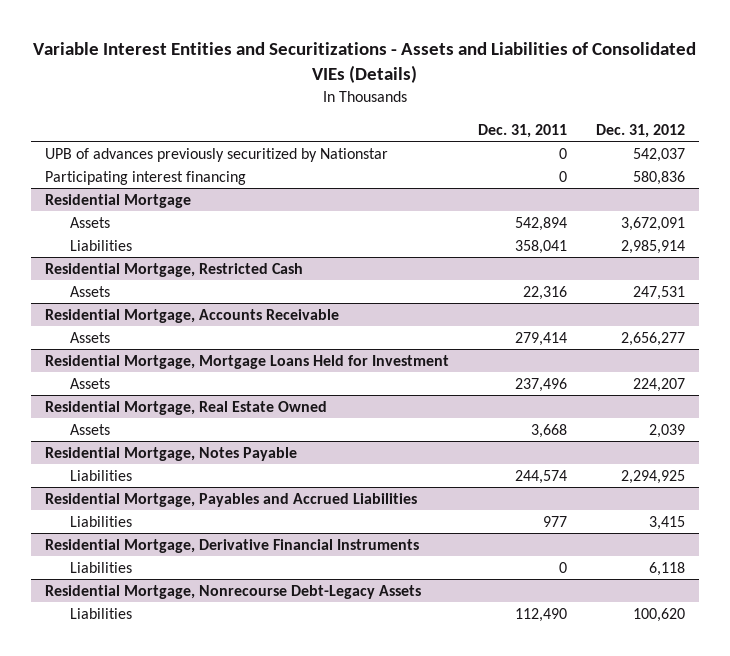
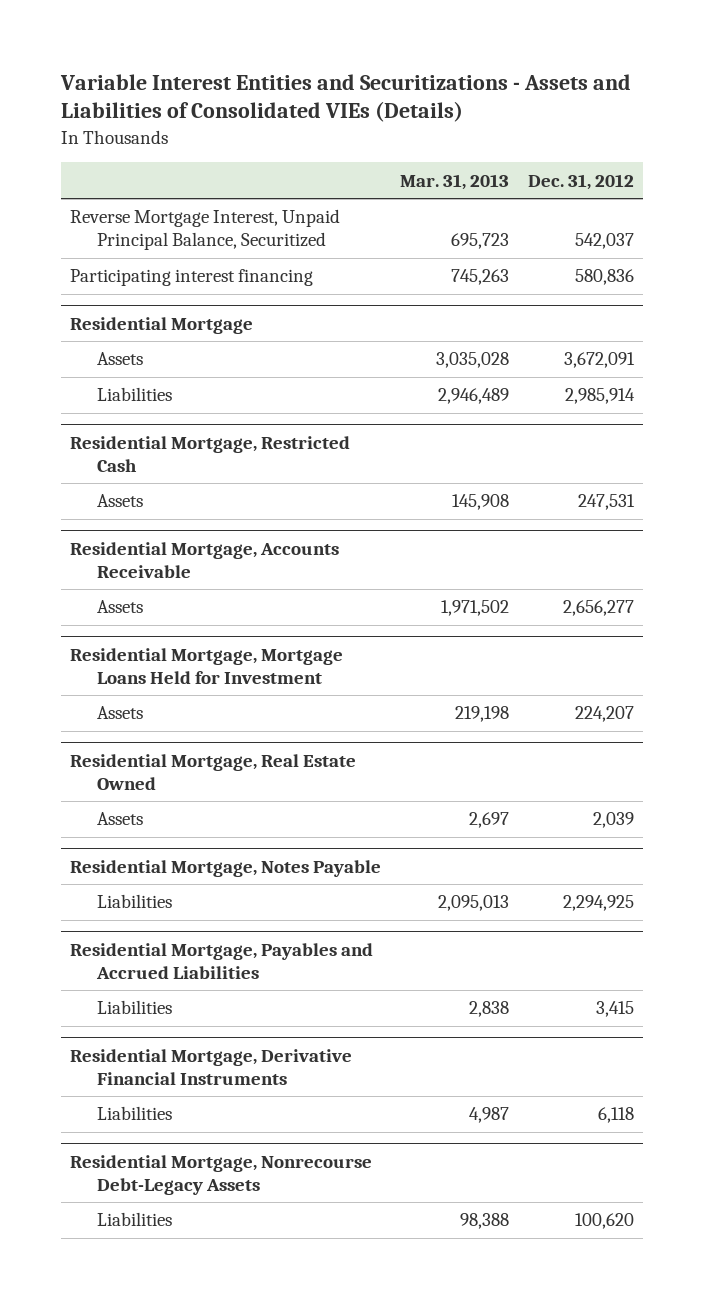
[477,123,567,138] Dec. 31, 2011 -> none
none -> [400,173,510,190] Mar. 31, 2013
[44,147,388,162] UPB of advances previously securitized by Nationstar -> [70,209,341,251] Reverse Mortgage Interest, Unpaid Principal Balance, Securitized

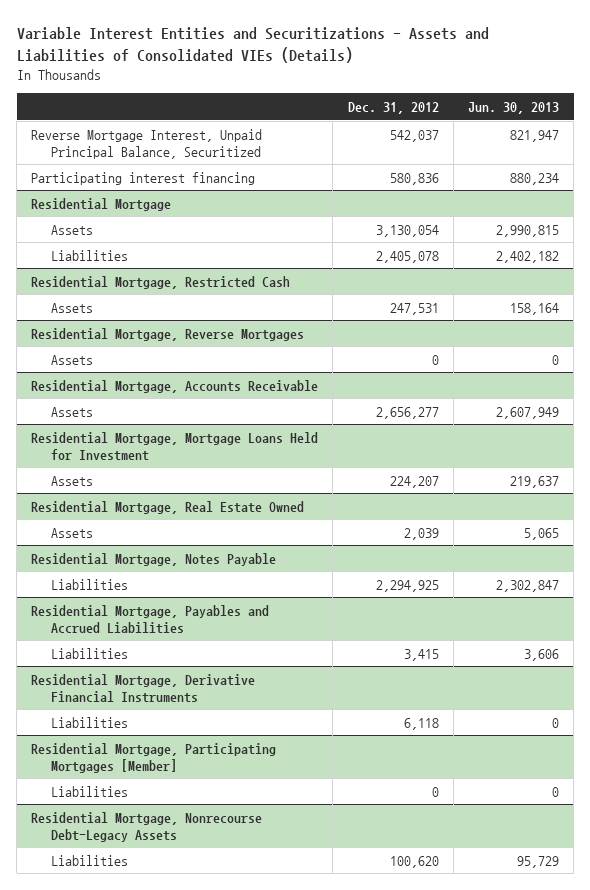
[400,173,510,190] Mar. 31, 2013 -> none
none -> [467,101,559,114] Jun. 30, 2013
[563,352,635,369] 3,672,091 -> [375,224,439,237] 3,130,054
[564,388,635,405] 2,985,914 -> [375,250,439,263] 2,405,078
none -> [31,327,305,341] Residential Mortgage, Reverse Mortgages
none -> [50,354,93,365] Assets
none -> [31,742,277,773] Residential Mortgage, Participating Mortgages [Member]
none -> [50,785,128,797] Liabilities

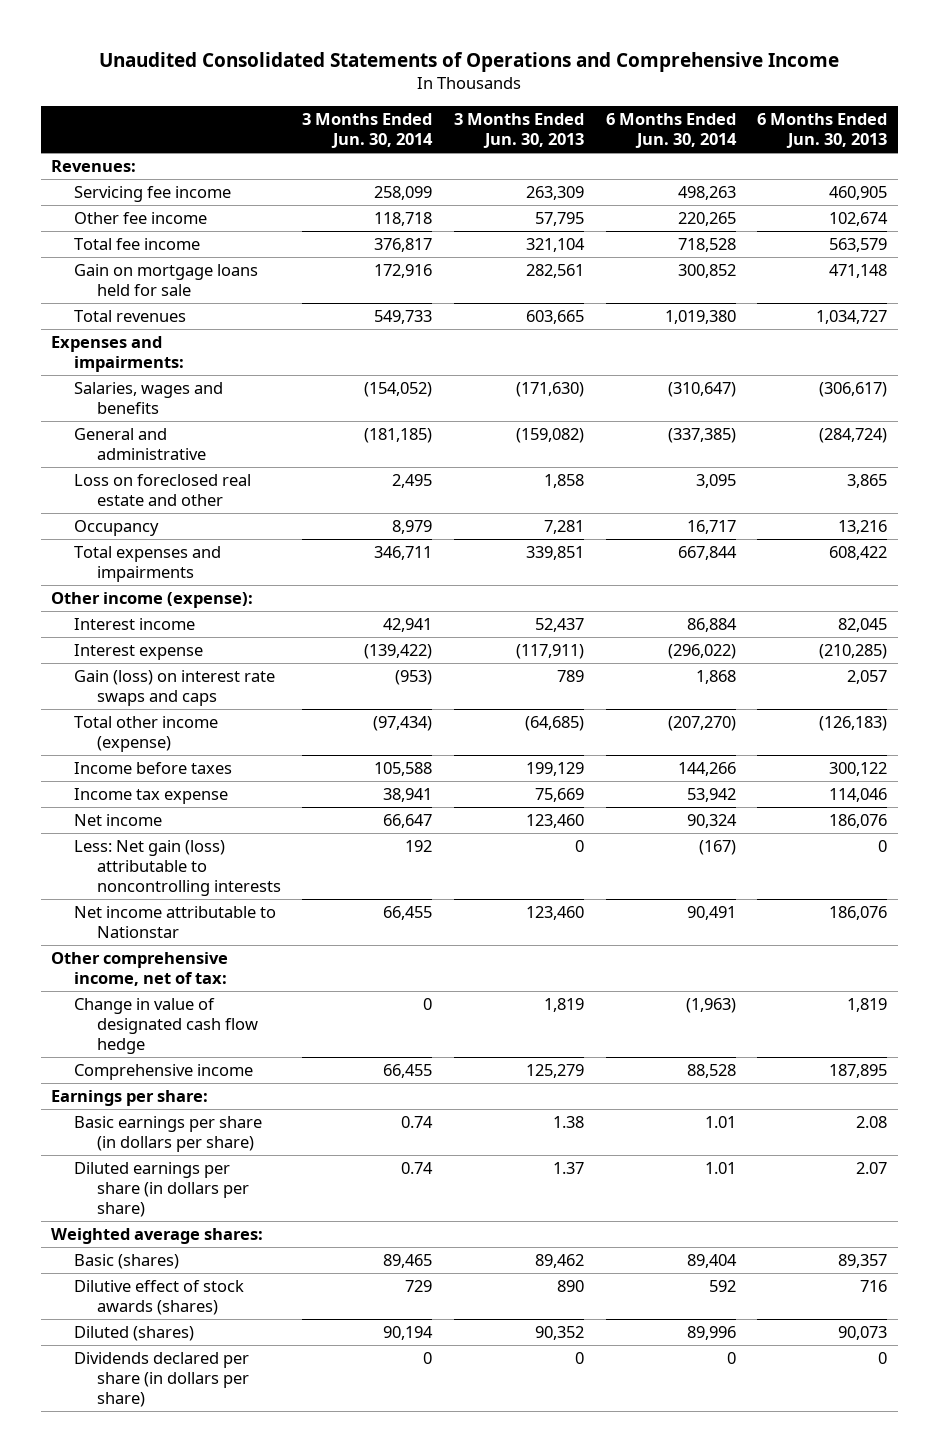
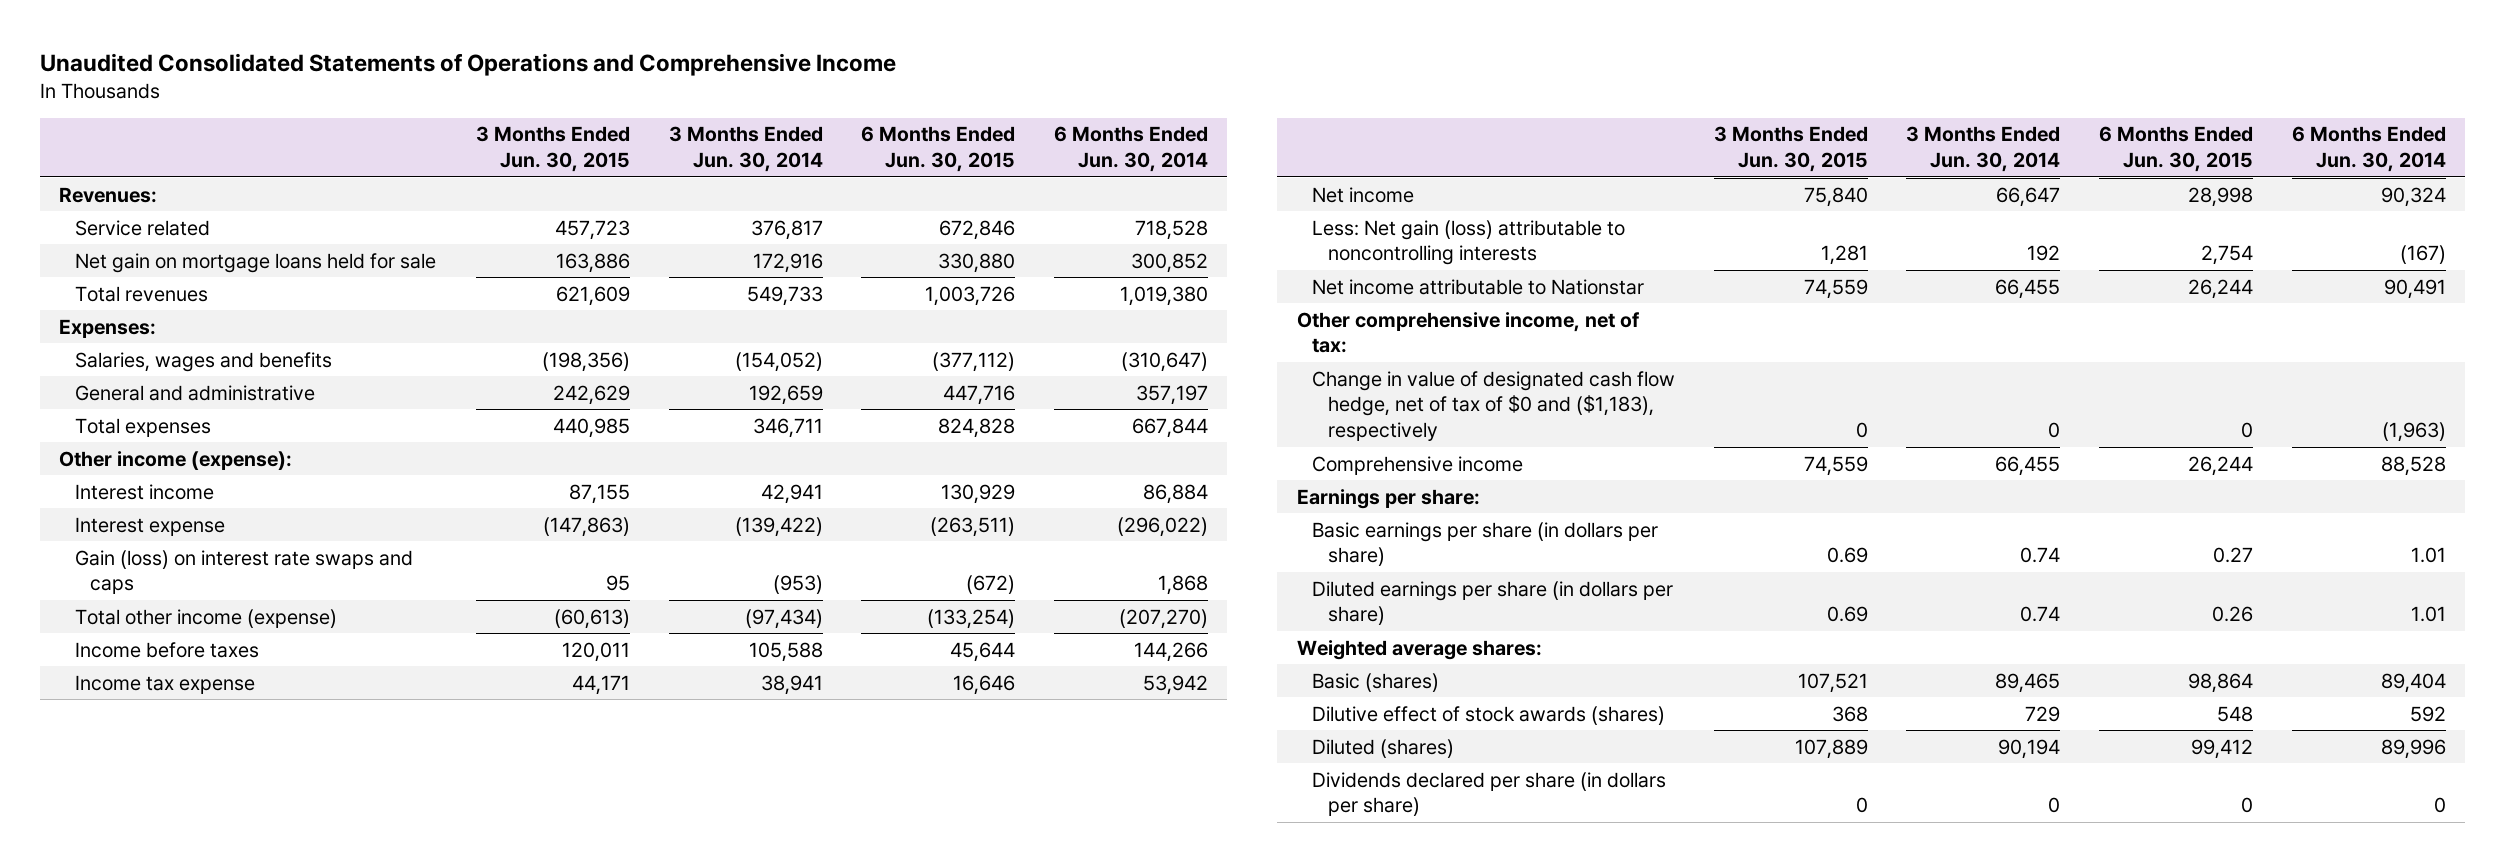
[453,112,584,149] 3 Months Ended Jun. 30, 2013 -> none
[757,112,888,149] 6 Months Ended Jun. 30, 2013 -> none
none -> [476,126,631,173] 3 Months Ended Jun. 30, 2015
none -> [861,126,1016,173] 6 Months Ended Jun. 30, 2015
[74,186,232,203] Servicing fee income -> none
[74,212,208,225] Other fee income -> none
[74,238,201,251] Total fee income -> [74,219,210,236] Service related
[74,264,259,297] Gain on mortgage loans held for sale -> [74,252,436,273] Net gain on mortgage loans held for sale
[51,336,185,373] Expenses and impairments: -> [59,318,157,338] Expenses:
[74,474,252,507] Loss on foreclosed real estate and other -> none
[74,520,160,537] Occupancy -> none
[364,428,433,444] (181,185) -> [748,384,823,405] 192,659
[667,428,736,444] (337,385) -> [1136,384,1209,405] 357,197
[74,546,222,583] Total expenses and impairments -> [74,417,211,437] Total expenses
[74,998,258,1055] Change in value of designated cash flow hedge -> [1312,370,1676,442] Change in value of designated cash flow hedge, net of tax of $0 and ($1,183), respectively

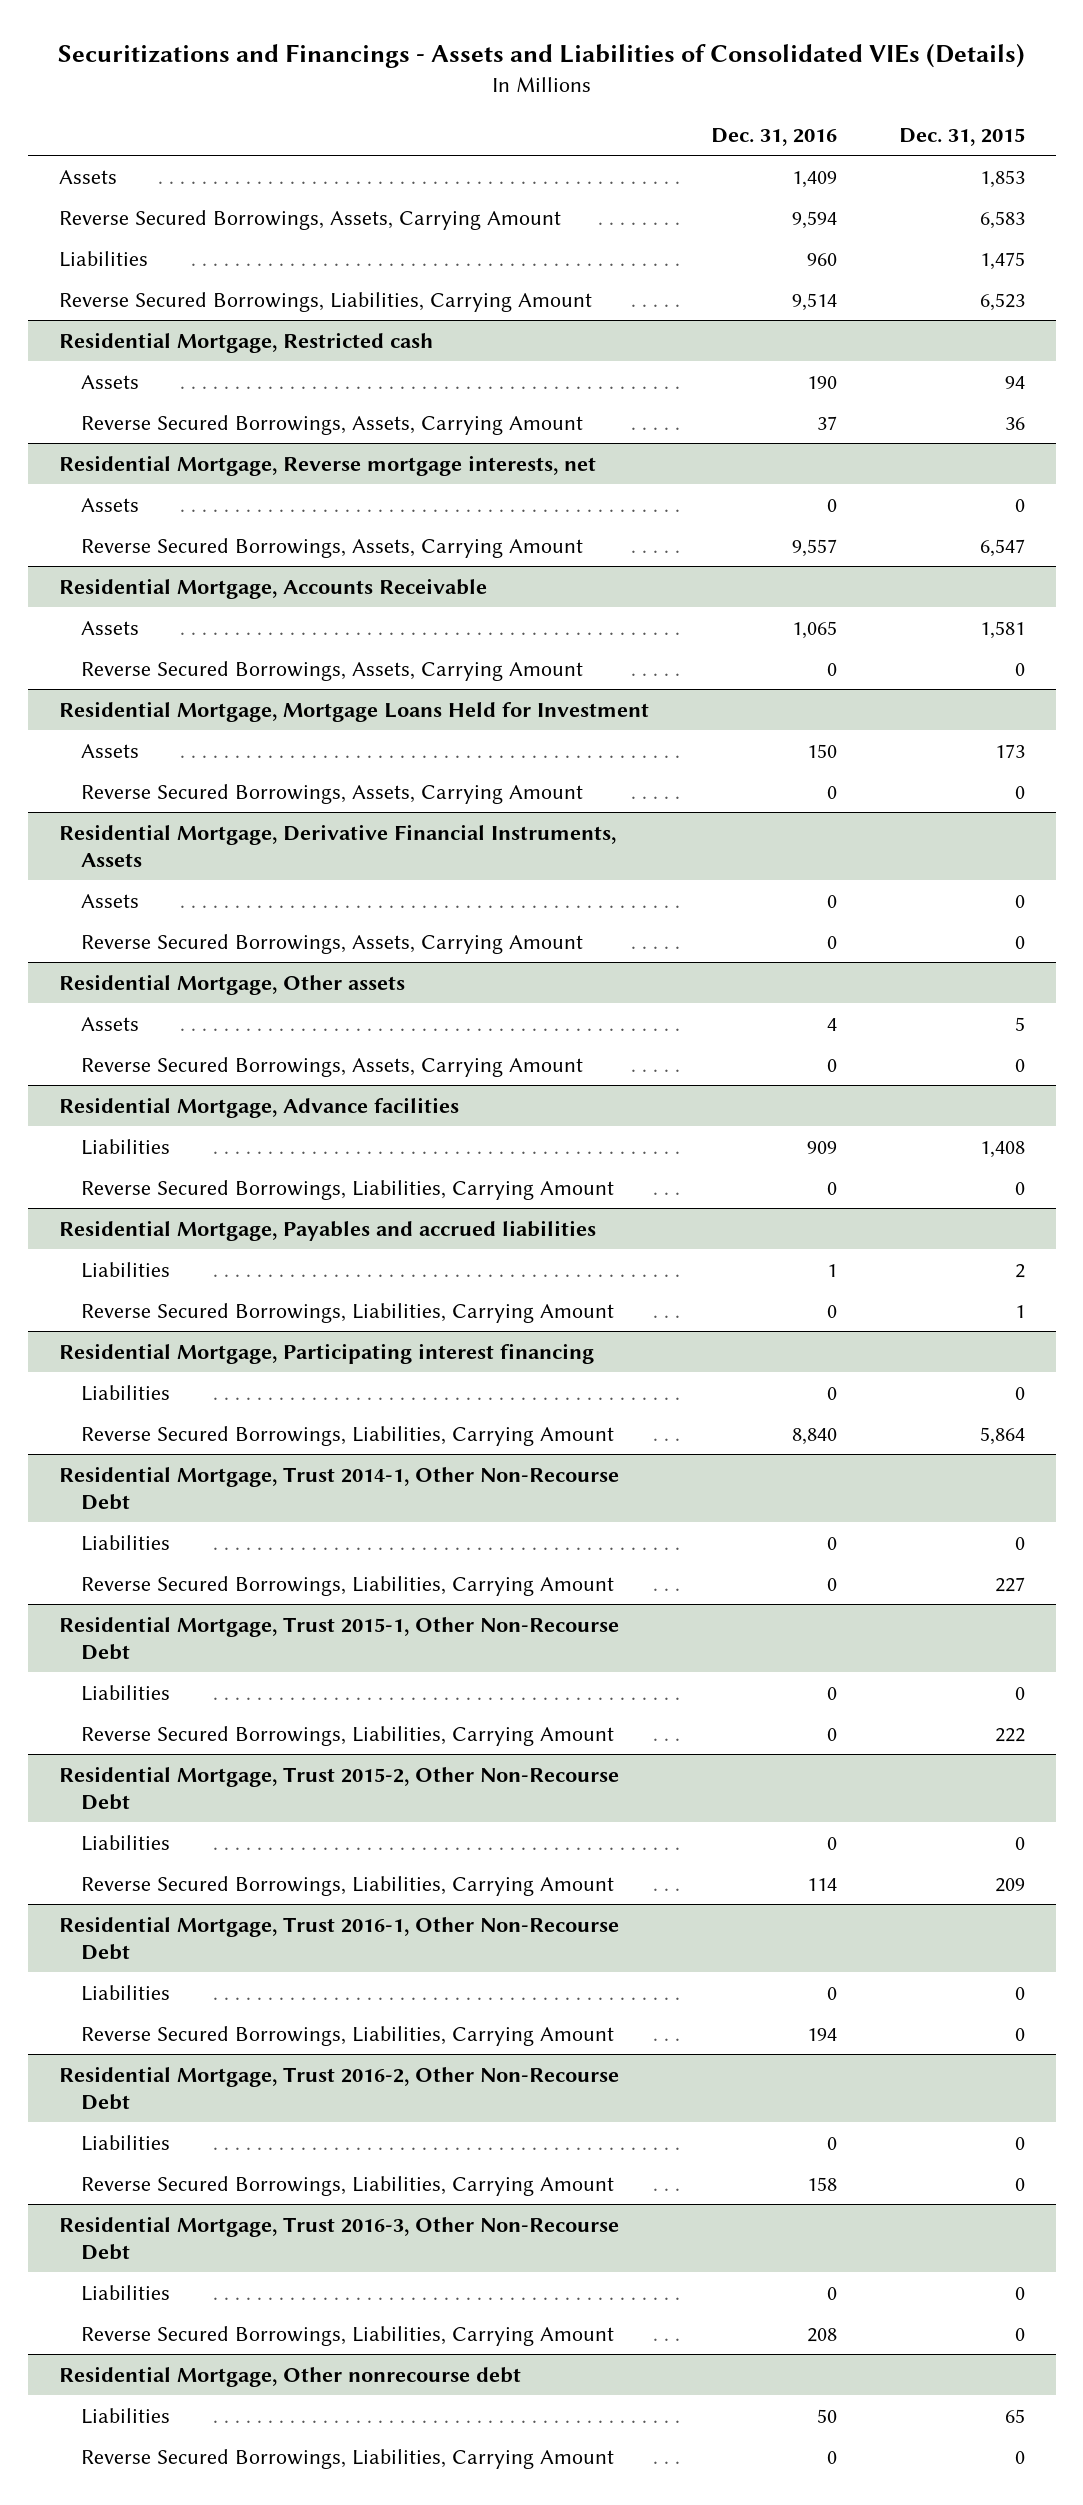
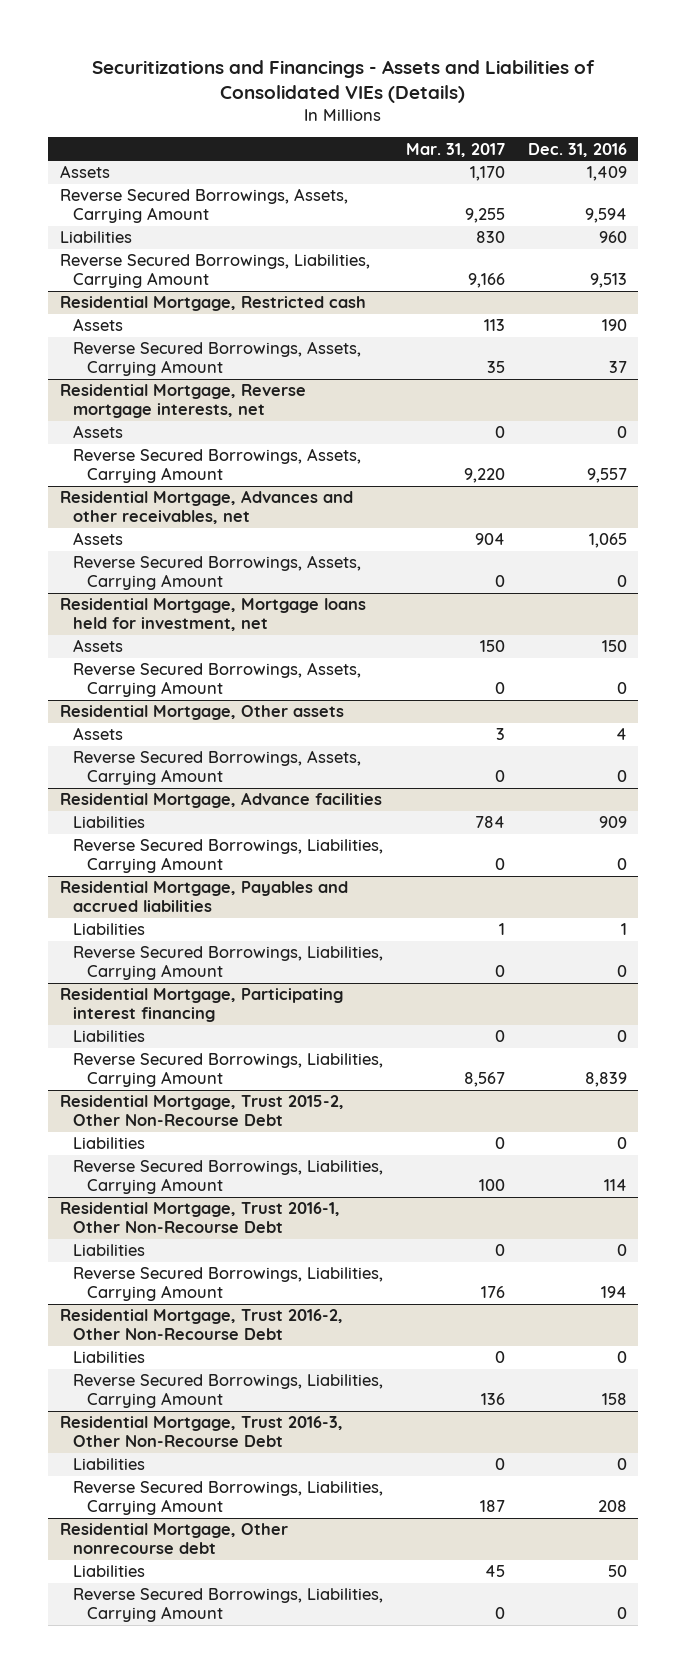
[898,127,1025,146] Dec. 31, 2015 -> none
none -> [405,142,505,157] Mar. 31, 2017
[791,292,837,311] 9,514 -> [589,273,627,289] 9,513
[58,577,487,599] Residential Mortgage, Accounts Receivable -> none
none -> [59,490,353,525] Residential Mortgage, Advances and other receivables, net
[58,700,649,722] Residential Mortgage, Mortgage Loans Held for Investment -> [59,598,366,632] Residential Mortgage, Mortgage loans held for investment, net
[58,823,616,867] Residential Mortgage, Derivative Financial Instruments, Assets -> none
[80,893,139,908] Assets -> none
[80,933,583,954] Reverse Secured Borrowings, Assets, Carrying Amount -> none
[58,1465,619,1510] Residential Mortgage, Trust 2014-1, Other Non-Recourse Debt -> none
[80,1534,170,1551] Liabilities -> none
[80,1575,614,1596] Reverse Secured Borrowings, Liabilities, Carrying Amount -> none
[58,1615,619,1660] Residential Mortgage, Trust 2015-1, Other Non-Recourse Debt -> none
[80,1684,170,1701] Liabilities -> none
[80,1725,614,1746] Reverse Secured Borrowings, Liabilities, Carrying Amount -> none
[791,1427,837,1445] 8,840 -> [584,1072,627,1088] 8,839

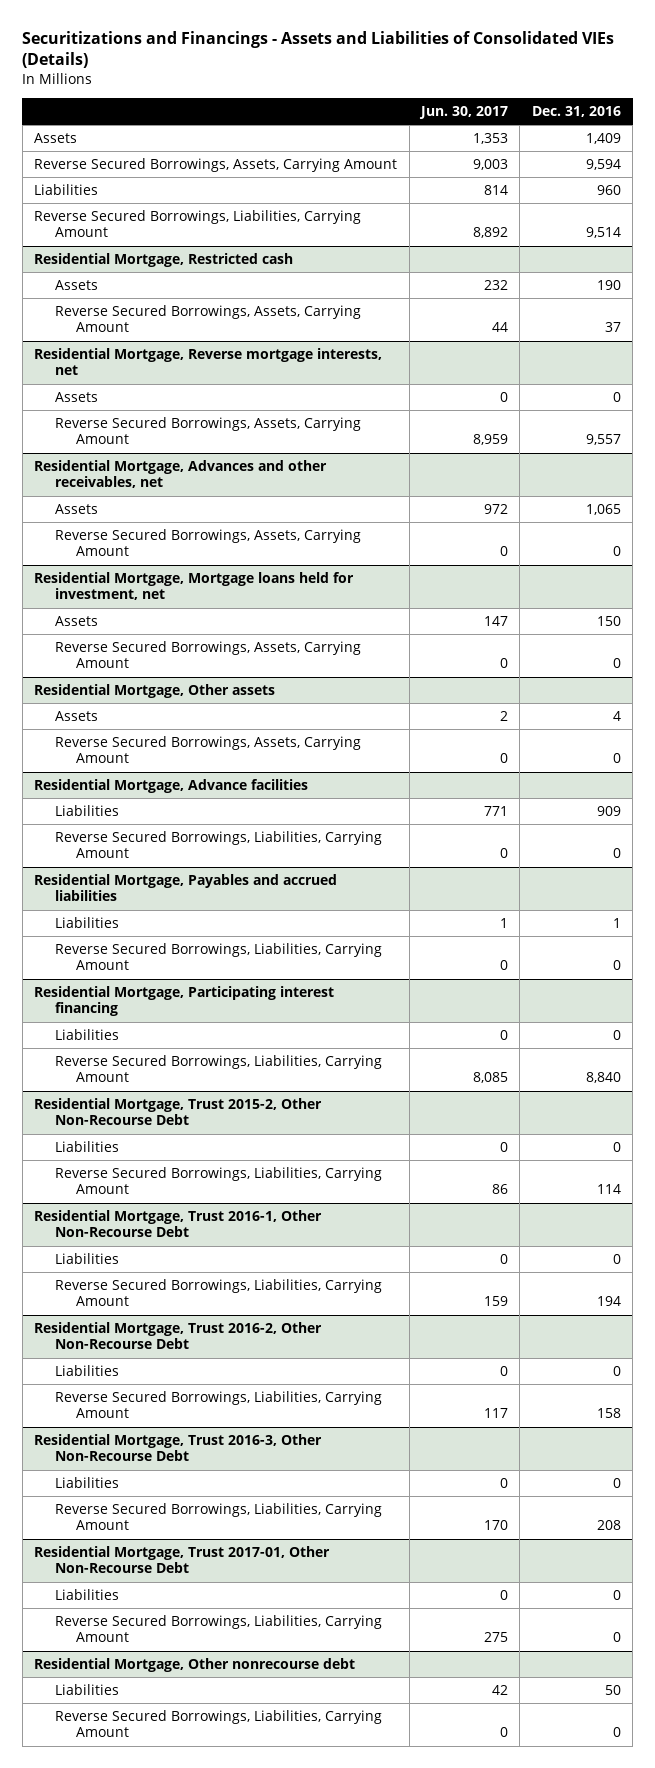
[405,142,505,157] Mar. 31, 2017 -> none
none -> [419,105,509,119] Jun. 30, 2017
[589,273,627,289] 9,513 -> [585,227,621,239] 9,514
[584,1072,627,1088] 8,839 -> [585,1072,621,1084] 8,840
none -> [34,1546,331,1574] Residential Mortgage, Trust 2017-01, Other Non-Recourse Debt
none -> [55,1589,120,1601] Liabilities
none -> [55,1615,383,1643] Reverse Secured Borrowings, Liabilities, Carrying Amount

